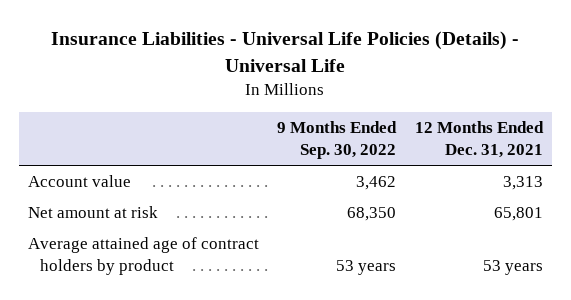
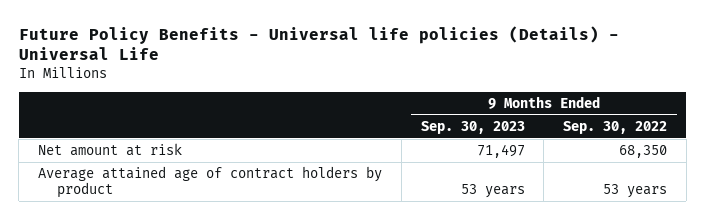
[51,31,520,72] Insurance Liabilities - Universal Life Policies (Details) - Universal Life -> [18,25,619,61] Future Policy Benefits - Universal life policies (Details) - Universal Life
[414,121,544,159] 12 Months Ended Dec. 31, 2021 -> none
none -> [420,121,525,135] Sep. 30, 2023
[27,175,131,188] Account value -> none

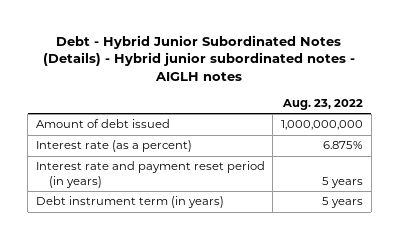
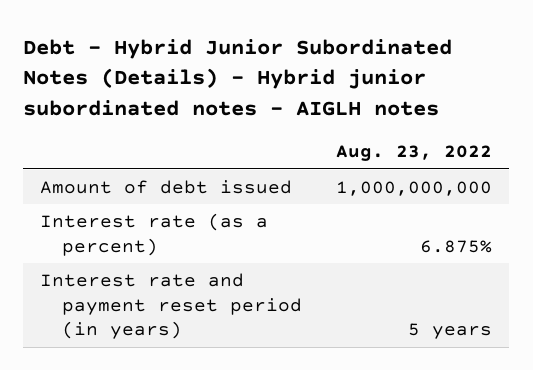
[35,196,224,209] Debt instrument term (in years) -> none

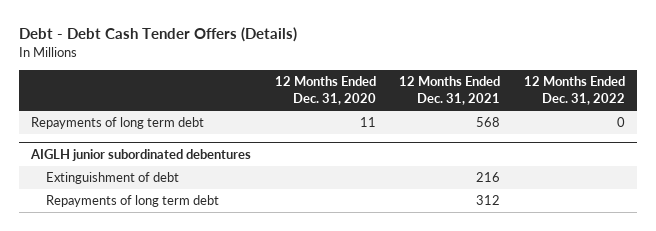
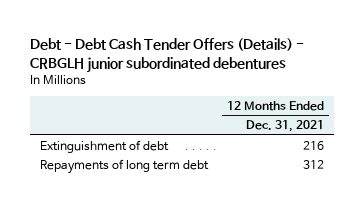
[18,27,297,43] Debt - Debt Cash Tender Offers (Details) -> [30,37,305,73] Debt - Debt Cash Tender Offers (Details) - CRBGLH junior subordinated debentures
[274,76,376,106] 12 Months Ended Dec. 31, 2020 -> none
[523,76,625,106] 12 Months Ended Dec. 31, 2022 -> none
[30,117,204,130] Repayments of long term debt -> none
[29,148,251,161] AIGLH junior subordinated debentures -> none

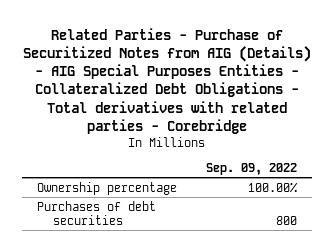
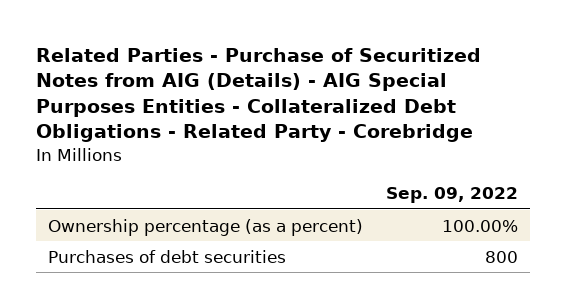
[22,27,311,134] Related Parties - Purchase of Securitized Notes from AIG (Details) - AIG Special Purposes Entities - Collateralized Debt Obligations - Total derivatives with related parties - Corebridge -> [36,47,482,143] Related Parties - Purchase of Securitized Notes from AIG (Details) - AIG Special Purposes Entities - Collateralized Debt Obligations - Related Party - Corebridge
[36,181,177,195] Ownership percentage -> [47,218,363,236] Ownership percentage (as a percent)

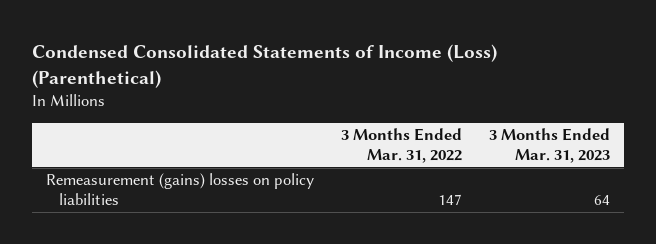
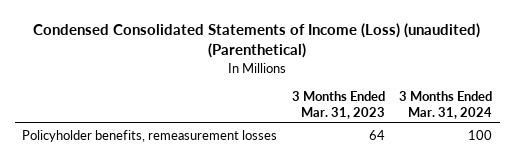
[31,43,497,88] Condensed Consolidated Statements of Income (Loss) (Parenthetical) -> [33,22,481,58] Condensed Consolidated Statements of Income (Loss) (unaudited) (Parenthetical)
[340,128,462,164] 3 Months Ended Mar. 31, 2022 -> none
none -> [399,91,493,119] 3 Months Ended Mar. 31, 2024
[45,173,314,206] Remeasurement (gains) losses on policy liabilities -> [21,129,277,142] Policyholder benefits, remeasurement losses

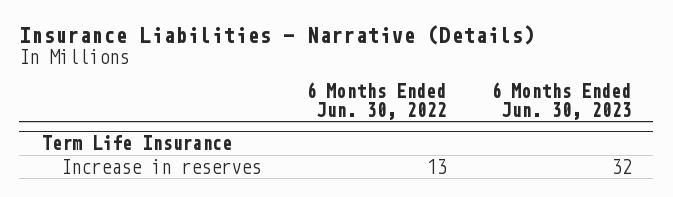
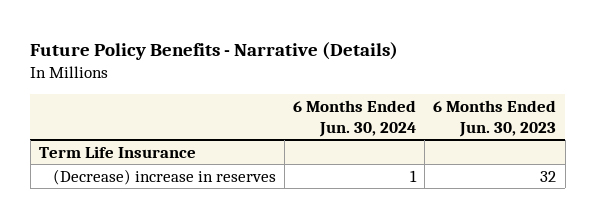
[19,25,536,46] Insurance Liabilities - Narrative (Details) -> [30,41,399,60] Future Policy Benefits - Narrative (Details)
[305,82,446,120] 6 Months Ended Jun. 30, 2022 -> none
none -> [293,100,417,137] 6 Months Ended Jun. 30, 2024
[60,158,261,174] Increase in reserves -> [52,168,276,185] (Decrease) increase in reserves

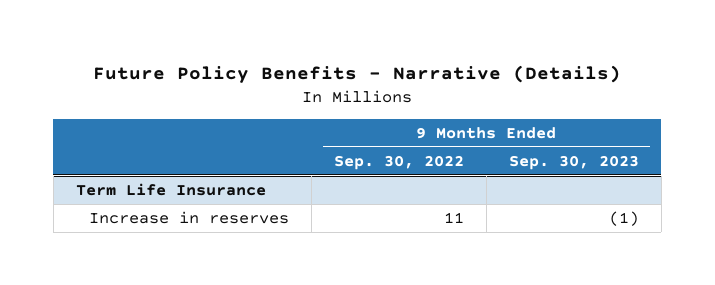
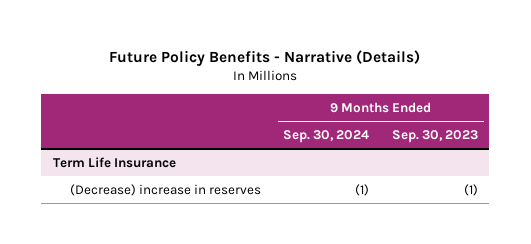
[334,154,465,170] Sep. 30, 2022 -> none
none -> [283,129,370,143] Sep. 30, 2024
[89,210,290,224] Increase in reserves -> [69,183,261,196] (Decrease) increase in reserves

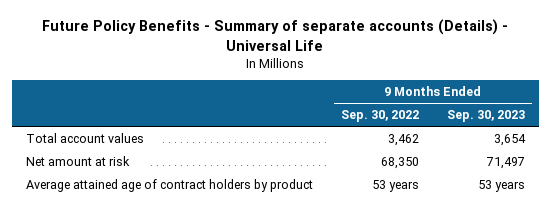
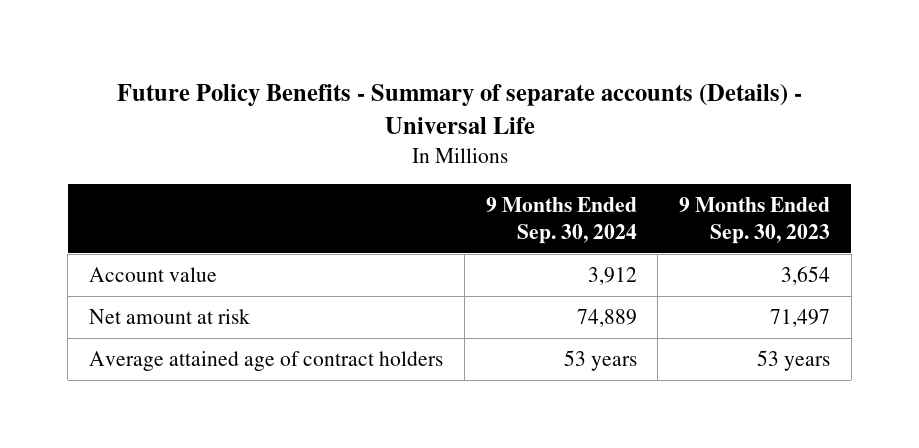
[340,110,419,123] Sep. 30, 2022 -> none
none -> [485,197,637,245] 9 Months Ended Sep. 30, 2024
[25,132,144,143] Total account values -> [89,267,218,283] Account value
[25,178,313,192] Average attained age of contract holders by product -> [89,351,444,372] Average attained age of contract holders

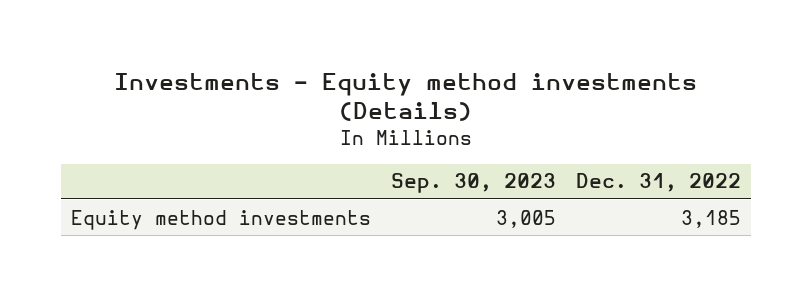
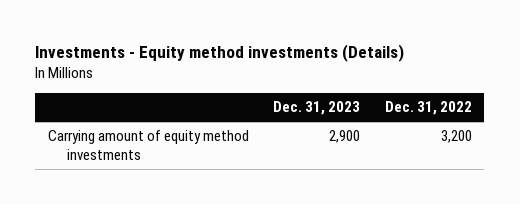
[390,173,556,194] Sep. 30, 2023 -> none
none -> [273,101,361,116] Dec. 31, 2023
[70,209,371,230] Equity method investments -> [47,130,249,161] Carrying amount of equity method investments
[680,209,741,228] 3,185 -> [441,130,473,144] 3,200

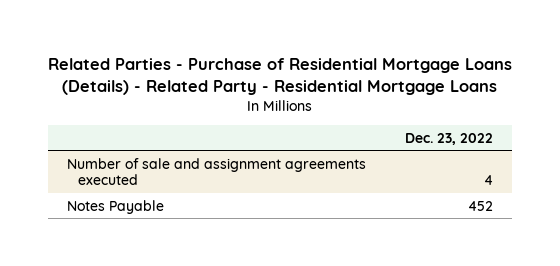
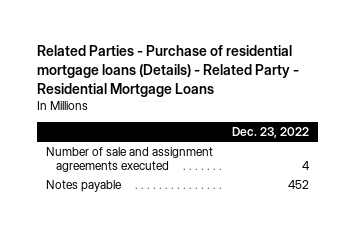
[47,57,512,95] Related Parties - Purchase of Residential Mortgage Loans (Details) - Related Party - Residential Mortgage Loans -> [37,45,300,97] Related Parties - Purchase of residential mortgage loans (Details) - Related Party - Residential Mortgage Loans
[66,199,164,214] Notes Payable -> [46,179,123,192] Notes payable

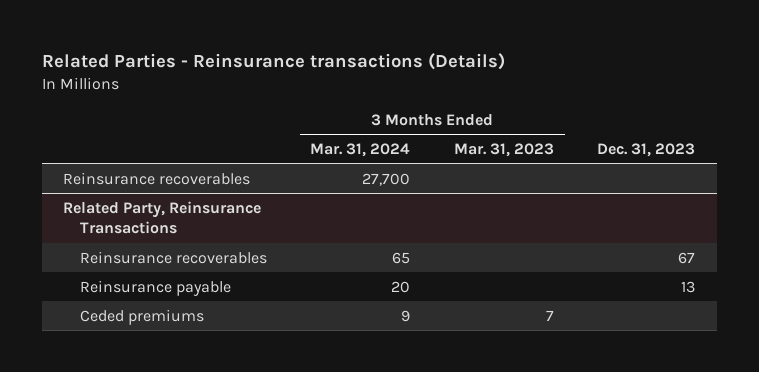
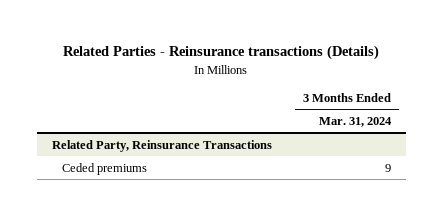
[453,142,554,157] Mar. 31, 2023 -> none
[597,142,696,157] Dec. 31, 2023 -> none
[63,171,251,185] Reinsurance recoverables -> none
[80,250,268,264] Reinsurance recoverables -> none
[80,279,232,296] Reinsurance payable -> none

